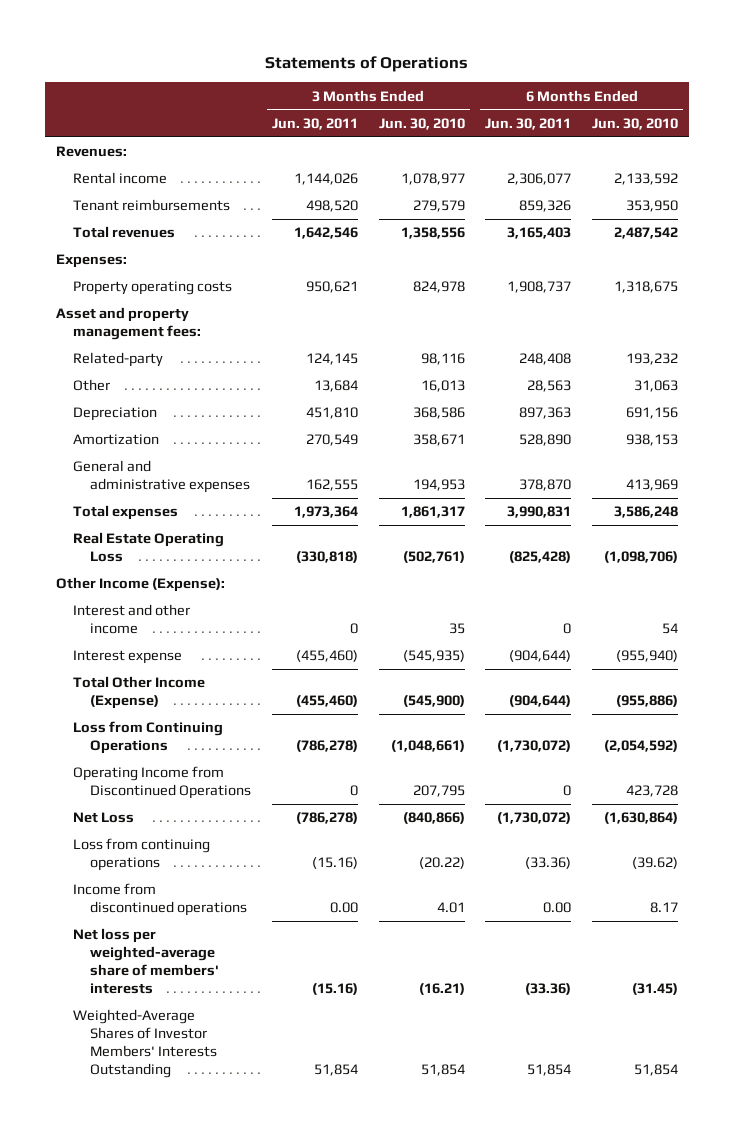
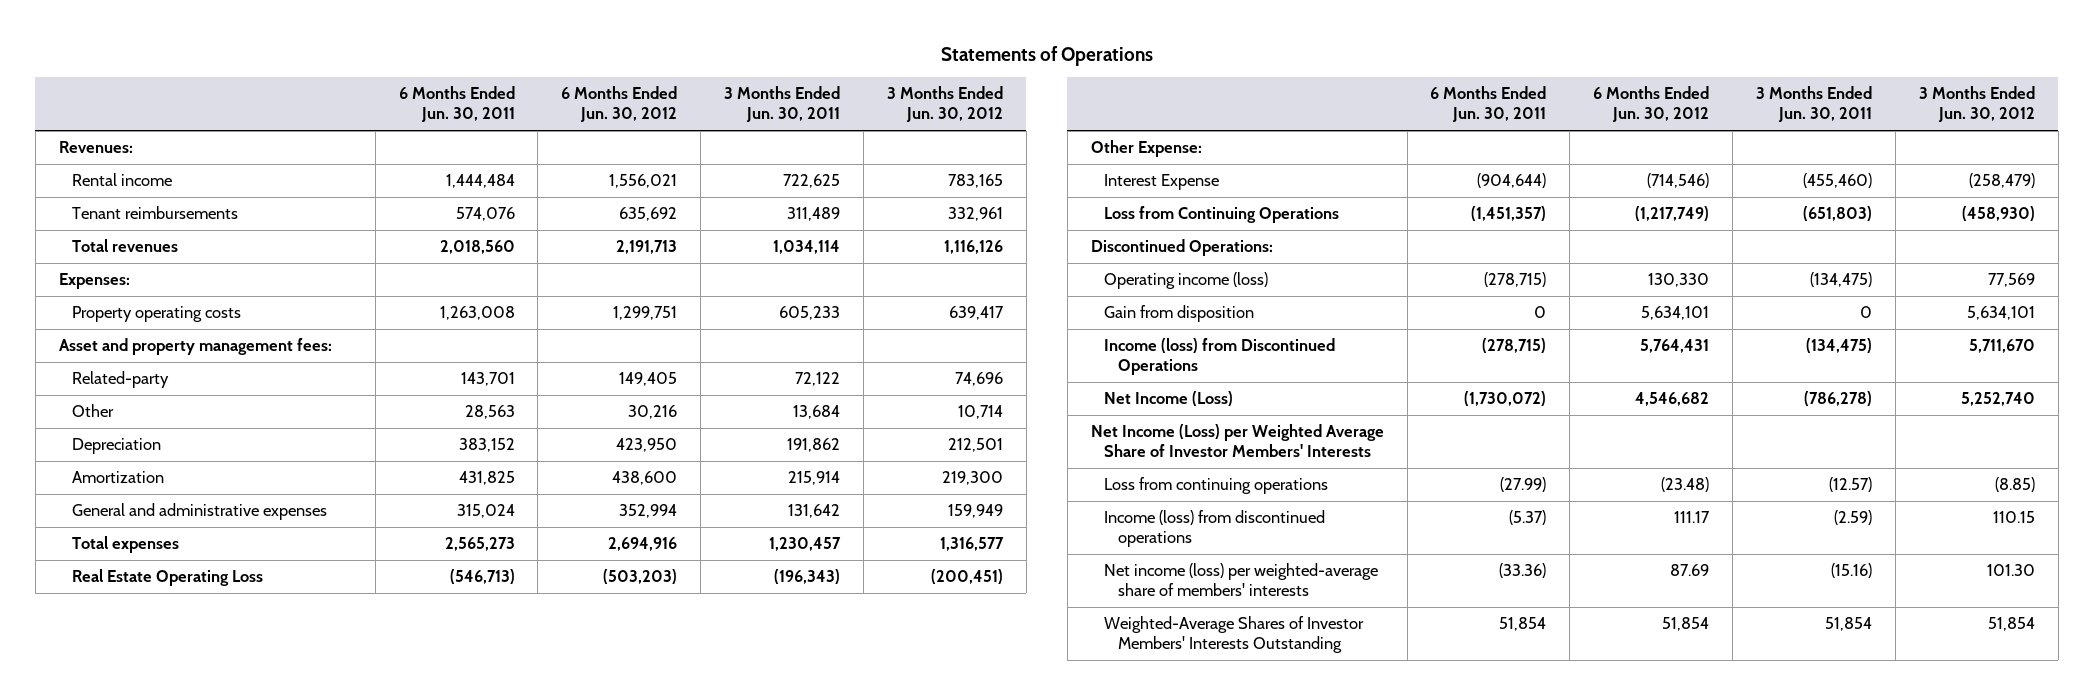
[378,117,465,130] Jun. 30, 2010 -> none
[592,117,679,130] Jun. 30, 2010 -> none
none -> [561,86,678,123] 6 Months Ended Jun. 30, 2012
none -> [886,86,1003,123] 3 Months Ended Jun. 30, 2012
[293,173,358,186] 1,144,026 -> [783,174,841,189] 722,625
[507,173,572,186] 2,306,077 -> [445,174,515,189] 1,444,484
[305,200,358,213] 498,520 -> [787,207,841,222] 311,489
[519,200,572,213] 859,326 -> [455,207,515,222] 574,076
[293,227,358,240] 1,642,546 -> [773,240,841,255] 1,034,114
[507,227,572,240] 3,165,403 -> [439,240,515,255] 2,018,560
[305,281,358,294] 950,621 -> [779,306,841,321] 605,233
[507,281,572,294] 1,908,737 -> [439,306,515,321] 1,263,008
[305,353,358,366] 124,145 -> [795,372,841,387] 72,122
[519,353,572,366] 248,408 -> [460,372,515,387] 143,701
[72,604,190,635] Interest and other income -> none
[72,676,205,710] Total Other Income (Expense) -> none
[305,407,358,420] 451,810 -> [787,438,841,453] 191,862
[519,407,572,420] 897,363 -> [458,438,515,453] 383,152
[305,434,358,447] 270,549 -> [788,471,841,486] 215,914
[519,434,572,447] 528,890 -> [458,471,515,486] 431,825
[305,479,358,492] 162,555 -> [788,504,841,519] 131,642
[519,479,572,492] 378,870 -> [456,504,515,519] 315,024
[293,506,358,519] 1,973,364 -> [769,537,842,552] 1,230,457
[507,506,572,519] 3,990,831 -> [444,537,515,552] 2,565,273
[295,551,358,564] (330,818) -> [774,569,841,585] (196,343)
[509,551,572,564] (825,428) -> [449,569,515,585] (546,713)
[55,577,225,593] Other Income (Expense): -> [1090,140,1202,158] Other Expense:
[72,650,182,665] Interest expense -> [1104,174,1220,191] Interest Expense
[295,740,358,753] (786,278) -> [1803,206,1873,222] (651,803)
[497,740,572,753] (1,730,072) -> [1471,206,1547,222] (1,451,357)
none -> [1090,239,1273,257] Discontinued Operations:
none -> [1104,272,1269,290] Operating income (loss)
none -> [1104,305,1255,323] Gain from disposition
[72,766,252,800] Operating Income from Discontinued Operations -> [1104,338,1336,376] Income (loss) from Discontinued Operations
[349,785,358,797] 0 -> [1806,338,1873,354] (134,475)
[563,785,572,797] 0 -> [1482,338,1547,354] (278,715)
[72,812,134,824] Net Loss -> [1104,391,1234,407] Net Income (Loss)
none -> [1090,424,1384,458] Net Income (Loss) per Weighted Average Share of Investor Members' Interests
[311,857,358,870] (15.16) -> [1829,477,1873,493] (12.57)
[525,857,572,870] (33.36) -> [1500,477,1547,493] (27.99)
[72,883,248,917] Income from discontinued operations -> [1104,510,1326,548] Income (loss) from discontinued operations
[329,902,358,914] 0.00 -> [1834,510,1873,526] (2.59)
[543,902,572,914] 0.00 -> [1509,510,1547,526] (5.37)
[72,928,220,994] Net loss per weighted-average share of members' interests -> [1104,563,1379,597] Net income (loss) per weighted-average share of members' interests

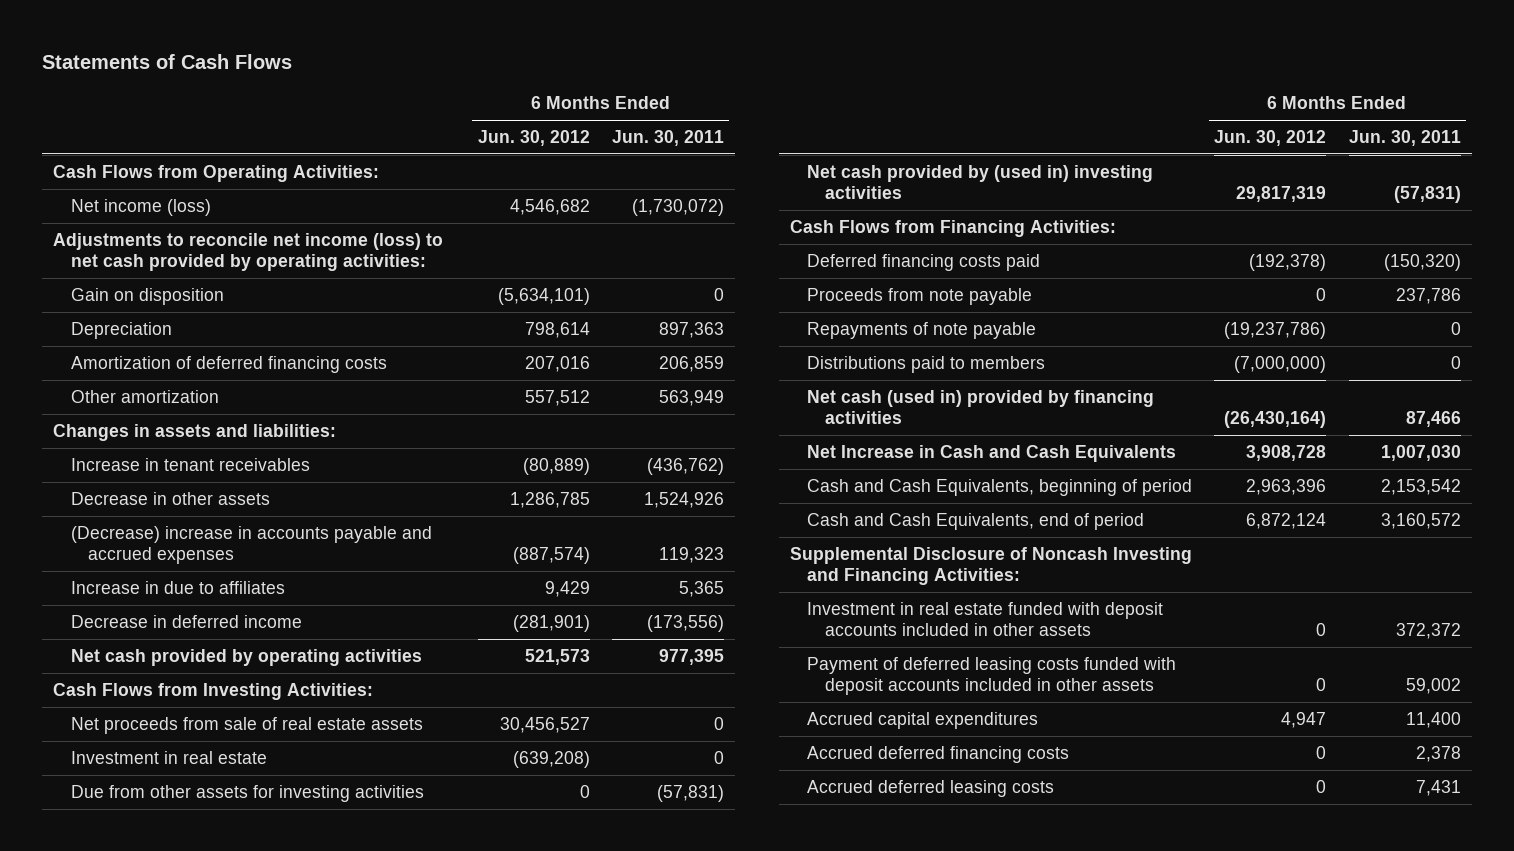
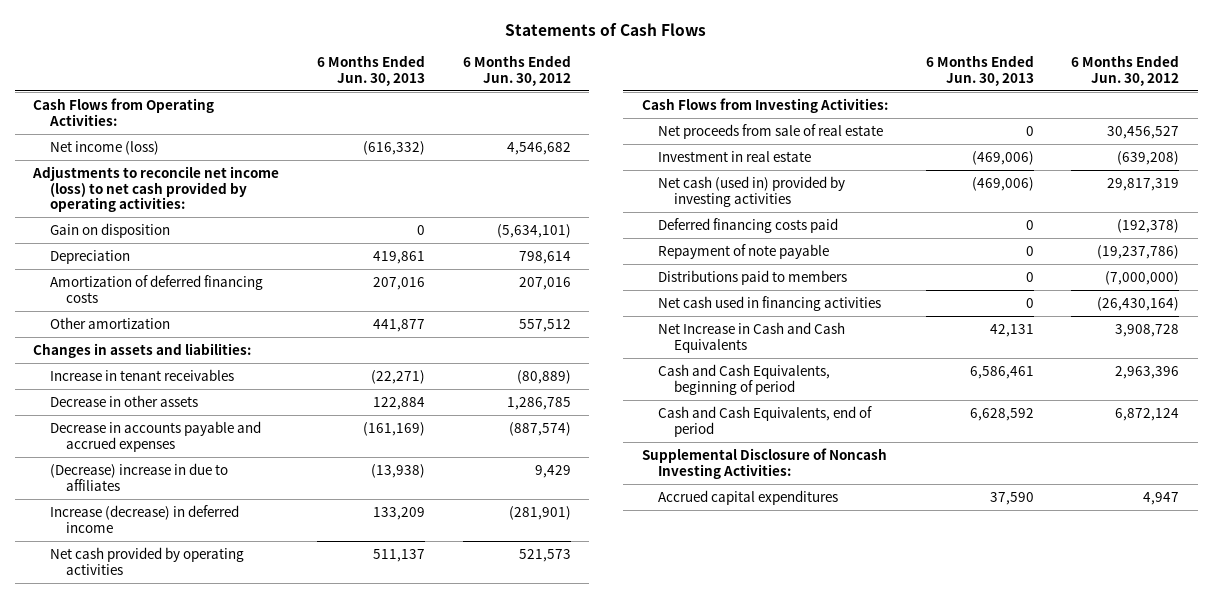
[611,130,724,147] Jun. 30, 2011 -> none
none -> [317,55,426,86] 6 Months Ended Jun. 30, 2013
[70,525,432,565] (Decrease) increase in accounts payable and accrued expenses -> [49,420,261,452] Decrease in accounts payable and accrued expenses
[70,580,285,594] Increase in due to affiliates -> [49,462,228,491] (Decrease) increase in due to affiliates
[70,614,302,628] Decrease in deferred income -> [49,504,239,533] Increase (decrease) in deferred income
[70,716,423,734] Net proceeds from sale of real estate assets -> [658,123,884,139] Net proceeds from sale of real estate
[70,784,424,802] Due from other assets for investing activities -> none
[789,219,1116,237] Cash Flows from Financing Activities: -> none
[807,164,1154,200] Net cash provided by (used in) investing activities -> [658,175,846,207] Net cash (used in) provided by investing activities
[807,287,1033,305] Proceeds from note payable -> none
[807,321,1037,339] Repayments of note payable -> [658,243,830,259] Repayment of note payable
[807,389,1155,425] Net cash (used in) provided by financing activities -> [658,295,882,311] Net cash used in financing activities
[807,601,1164,637] Investment in real estate funded with deposit accounts included in other assets -> none
[807,656,1177,696] Payment of deferred leasing costs funded with deposit accounts included in other assets -> none
[789,546,1192,586] Supplemental Disclosure of Noncash Investing and Financing Activities: -> [642,447,888,479] Supplemental Disclosure of Noncash Investing Activities:
[807,745,1070,763] Accrued deferred financing costs -> none
[807,779,1055,797] Accrued deferred leasing costs -> none

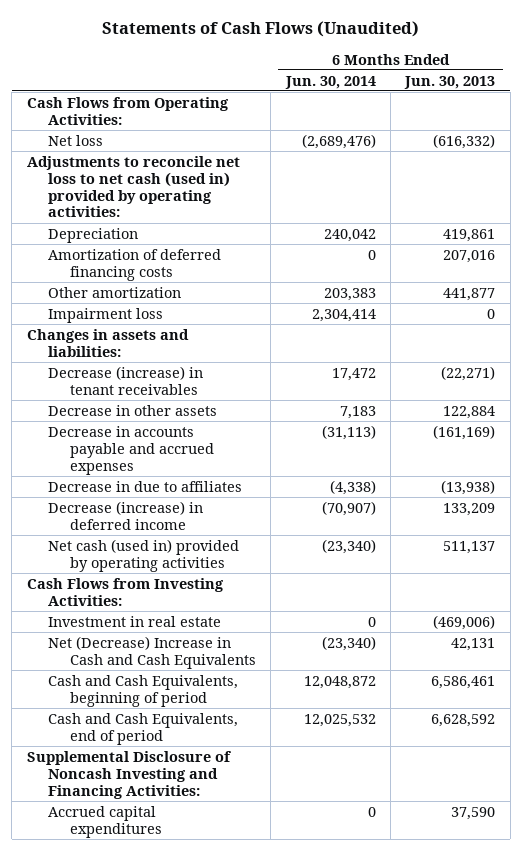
[505,22,707,36] Statements of Cash Flows -> [101,21,419,38] Statements of Cash Flows (Unaudited)
[462,55,571,86] 6 Months Ended Jun. 30, 2012 -> none
none -> [284,75,376,89] Jun. 30, 2014
[49,222,170,238] Gain on disposition -> none
[49,140,159,155] Net income (loss) -> [48,134,104,146] Net loss
[32,165,280,213] Adjustments to reconcile net income (loss) to net cash provided by operating activities: -> [26,155,240,218] Adjustments to reconcile net loss to net cash (used in) provided by operating activities:
none -> [48,307,164,323] Impairment loss
[49,368,234,381] Increase in tenant receivables -> [48,365,204,395] Decrease (increase) in tenant receivables
[49,462,228,491] (Decrease) increase in due to affiliates -> [48,480,243,492] Decrease in due to affiliates
[49,504,239,533] Increase (decrease) in deferred income -> [48,500,204,530] Decrease (increase) in deferred income
[49,546,244,575] Net cash provided by operating activities -> [48,538,240,572] Net cash (used in) provided by operating activities
[658,123,884,139] Net proceeds from sale of real estate -> none
[658,175,846,207] Net cash (used in) provided by investing activities -> none
[658,217,839,233] Deferred financing costs paid -> none
[658,243,830,259] Repayment of note payable -> none
[658,269,848,285] Distributions paid to members -> none
[658,295,882,311] Net cash used in financing activities -> none
[658,321,846,353] Net Increase in Cash and Cash Equivalents -> [48,635,257,669] Net (Decrease) Increase in Cash and Cash Equivalents
[642,447,888,479] Supplemental Disclosure of Noncash Investing Activities: -> [26,750,231,799] Supplemental Disclosure of Noncash Investing and Financing Activities:

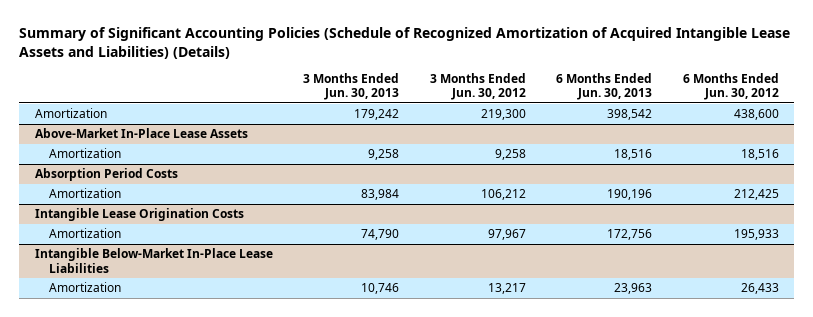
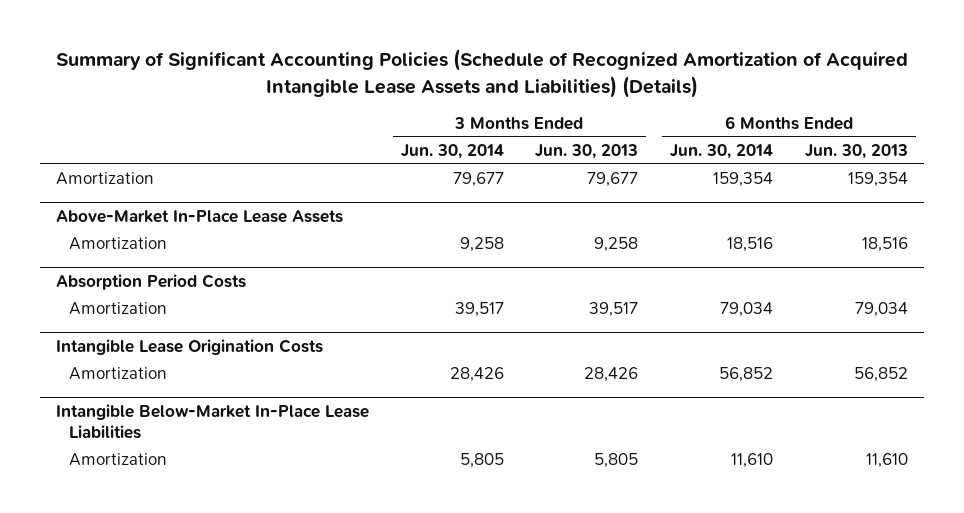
[429,72,526,101] 3 Months Ended Jun. 30, 2012 -> none
[682,72,779,101] 6 Months Ended Jun. 30, 2012 -> none
none -> [400,144,504,160] Jun. 30, 2014
none -> [670,144,774,160] Jun. 30, 2014
[354,109,400,121] 179,242 -> [587,172,639,188] 79,677
[607,109,653,121] 398,542 -> [847,172,908,188] 159,354
[361,189,400,201] 83,984 -> [589,302,639,318] 39,517
[607,189,653,201] 190,196 -> [854,302,908,318] 79,034
[361,229,400,241] 74,790 -> [584,367,639,383] 28,426
[607,229,653,241] 172,756 -> [853,367,908,383] 56,852
[361,283,400,295] 10,746 -> [594,453,639,469] 5,805
[614,283,653,295] 23,963 -> [865,453,908,469] 11,610

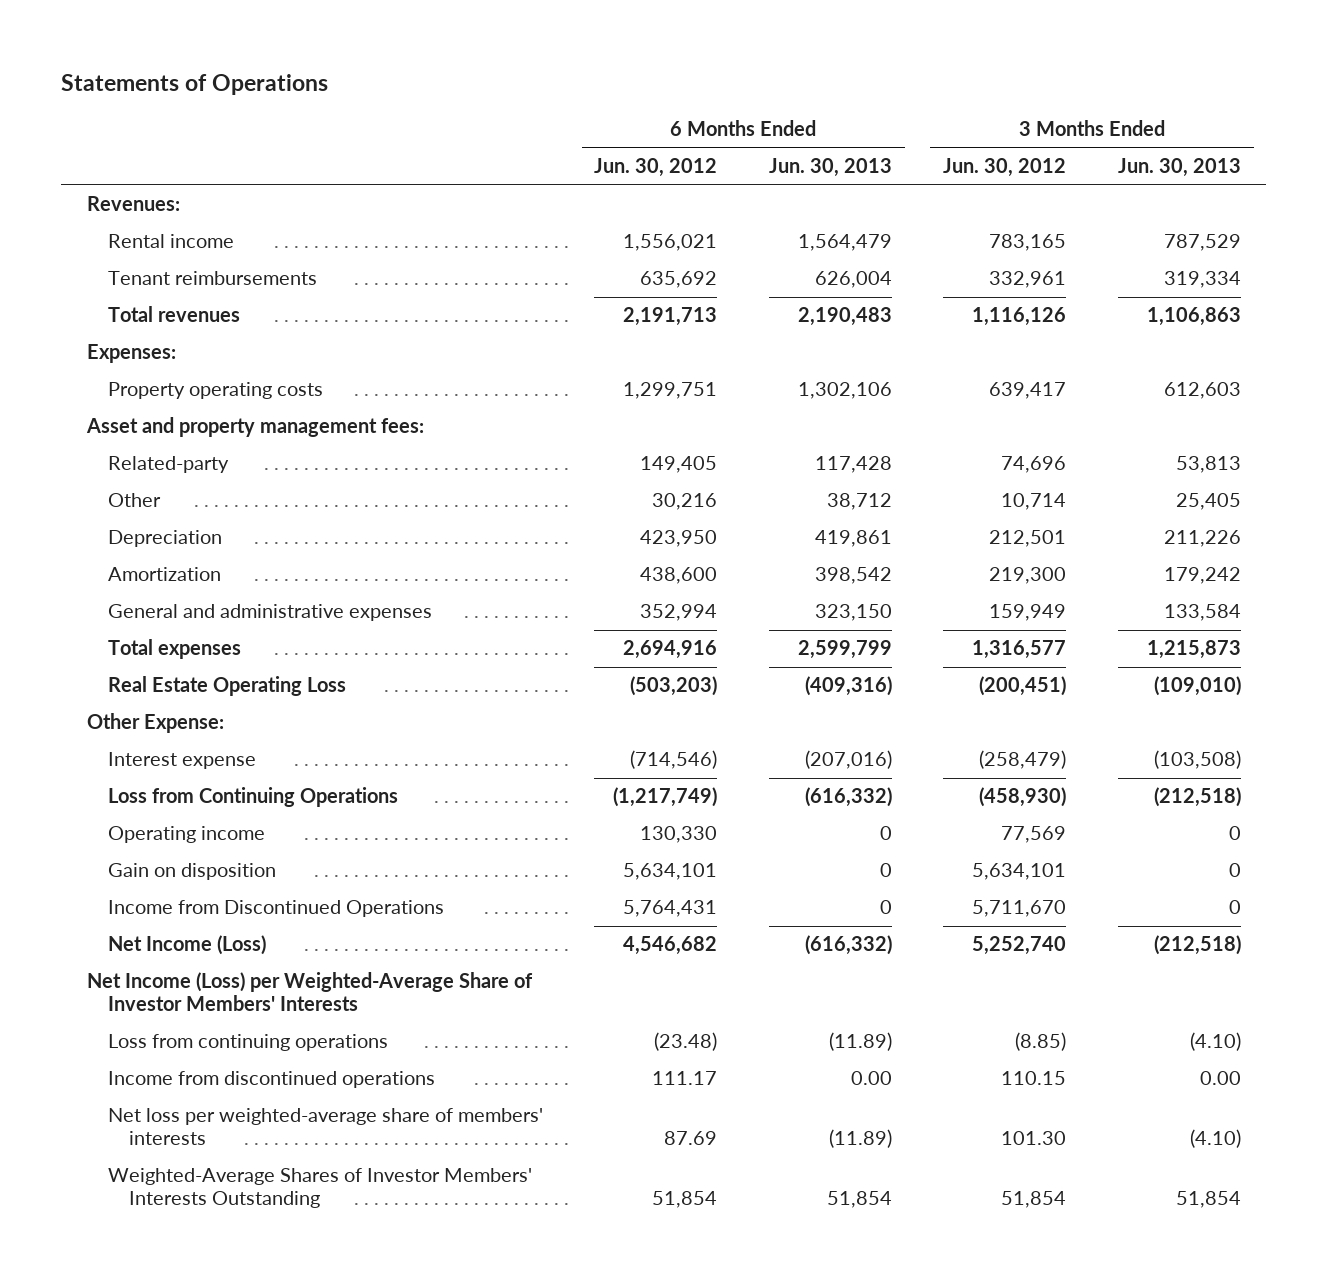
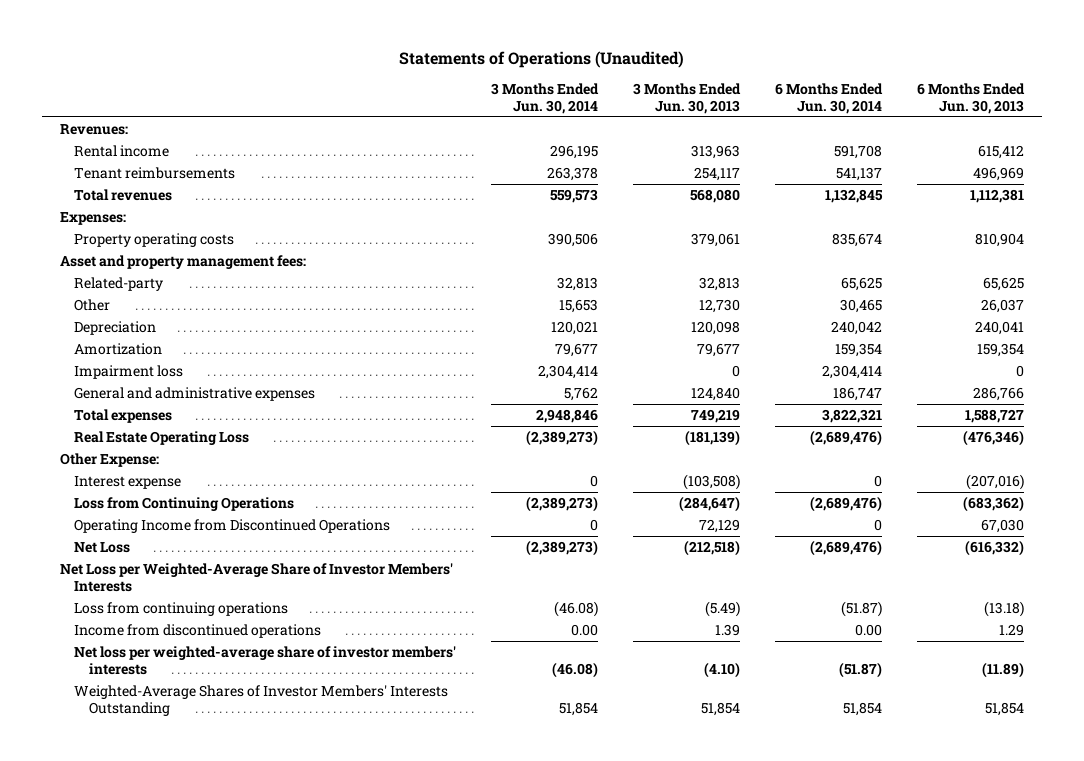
[61,74,329,96] Statements of Operations -> [399,51,685,69] Statements of Operations (Unaudited)
[594,158,718,178] Jun. 30, 2012 -> none
[943,158,1067,178] Jun. 30, 2012 -> none
none -> [491,83,600,115] 3 Months Ended Jun. 30, 2014
none -> [775,83,884,115] 6 Months Ended Jun. 30, 2014
[797,234,892,252] 1,564,479 -> [978,144,1025,159] 615,412
[1163,234,1241,252] 787,529 -> [691,144,741,159] 313,963
[814,271,892,289] 626,004 -> [973,166,1025,181] 496,969
[1163,271,1241,289] 319,334 -> [694,166,741,181] 254,117
[797,307,892,327] 2,190,483 -> [970,188,1025,203] 1,112,381
[1146,307,1241,327] 1,106,863 -> [690,188,741,203] 568,080
[797,382,892,400] 1,302,106 -> [975,232,1025,247] 810,904
[1163,382,1241,400] 612,603 -> [691,232,741,247] 379,061
[814,456,892,474] 117,428 -> [983,276,1025,291] 65,625
[1175,456,1241,474] 53,813 -> [699,276,741,291] 32,813
[826,493,892,511] 38,712 -> [981,298,1025,313] 26,037
[1175,493,1241,511] 25,405 -> [699,298,741,313] 12,730
[814,530,892,548] 419,861 -> [975,320,1025,335] 240,041
[1163,530,1241,548] 211,226 -> [691,320,741,335] 120,098
[814,567,892,585] 398,542 -> [977,342,1025,357] 159,354
[1163,567,1241,585] 179,242 -> [697,342,741,357] 79,677
none -> [74,364,184,379] Impairment loss
[814,604,892,622] 323,150 -> [973,386,1025,401] 286,766
[1163,604,1241,622] 133,584 -> [691,386,741,401] 124,840
[797,640,892,660] 2,599,799 -> [965,408,1025,423] 1,588,727
[1146,640,1241,660] 1,215,873 -> [691,408,741,423] 749,219
[804,676,892,697] (409,316) -> [963,429,1025,446] (476,346)
[1153,676,1241,697] (109,010) -> [685,429,741,446] (181,139)
[108,863,277,881] Gain on disposition -> none
[108,900,445,918] Income from Discontinued Operations -> none
[804,787,892,808] (616,332) -> [963,495,1025,512] (683,362)
[1153,787,1241,808] (212,518) -> [679,495,741,512] (284,647)
[108,826,266,844] Operating income -> [74,518,391,533] Operating Income from Discontinued Operations
[879,826,892,841] 0 -> [981,518,1025,533] 67,030
[1228,826,1241,841] 0 -> [699,518,741,533] 72,129
[108,935,267,956] Net Income (Loss) -> [74,541,131,553] Net Loss
[86,972,533,1012] Net Income (Loss) per Weighted-Average Share of Investor Members' Interests -> [59,562,453,592] Net Loss per Weighted-Average Share of Investor Members' Interests
[828,1032,892,1052] (11.89) -> [984,600,1025,617] (13.18)
[1189,1032,1241,1052] (4.10) -> [705,600,741,617] (5.49)
[850,1071,892,1086] 0.00 -> [999,623,1025,636] 1.29
[1199,1071,1241,1086] 0.00 -> [715,623,741,636] 1.39
[108,1108,544,1146] Net loss per weighted-average share of members' interests -> [74,645,457,675] Net loss per weighted-average share of investor members' interests

